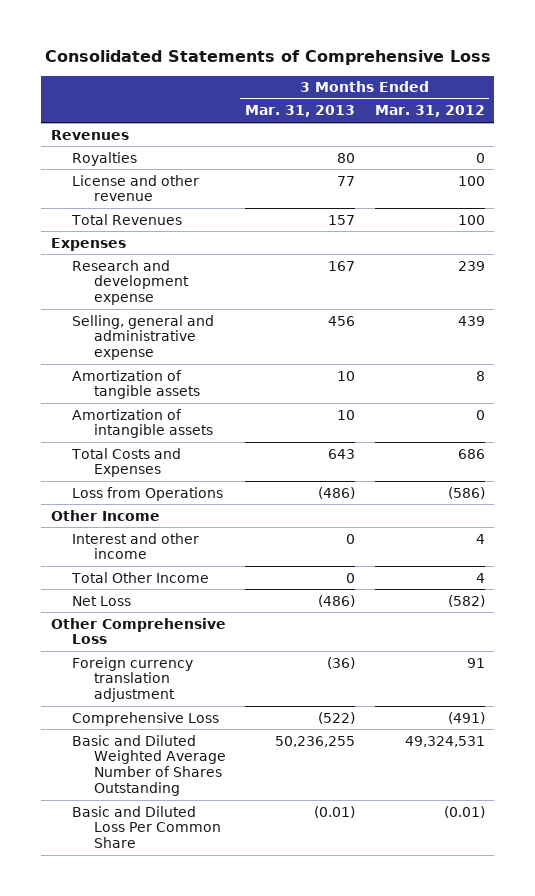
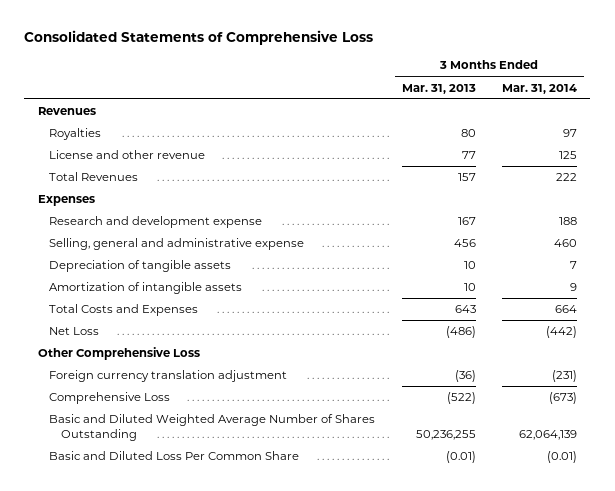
[374,105,485,118] Mar. 31, 2012 -> none
none -> [502,83,578,94] Mar. 31, 2014
[72,369,200,400] Amortization of tangible assets -> [49,260,232,273] Depreciation of tangible assets
[72,486,224,501] Loss from Operations -> none
[50,509,160,521] Other Income -> none
[72,532,200,560] Interest and other income -> none
[71,571,210,583] Total Other Income -> none

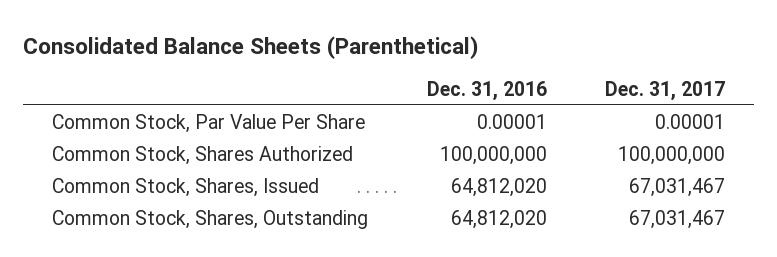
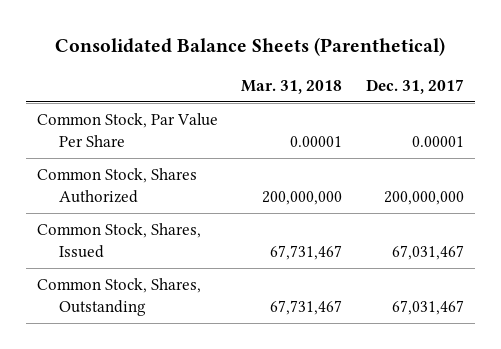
[426,81,547,102] Dec. 31, 2016 -> none
none -> [241,79,343,94] Mar. 31, 2018
[617,145,725,165] 100,000,000 -> [383,190,464,205] 200,000,000

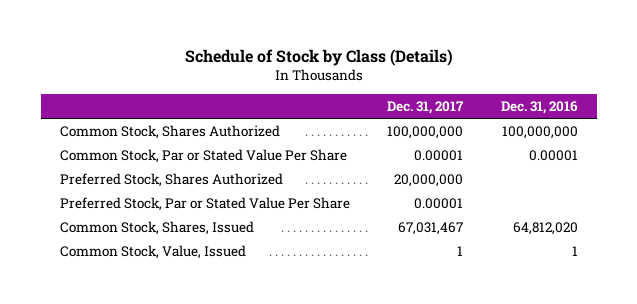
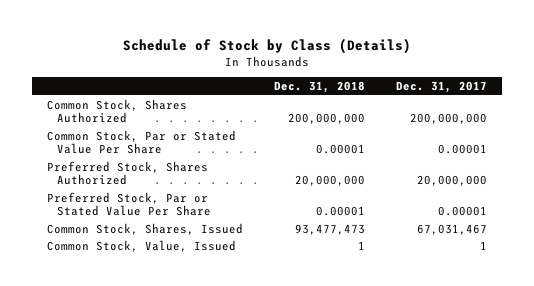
[500,101,578,115] Dec. 31, 2016 -> none
none -> [274,80,366,93] Dec. 31, 2018
[387,126,464,140] 100,000,000 -> [409,113,487,125] 200,000,000

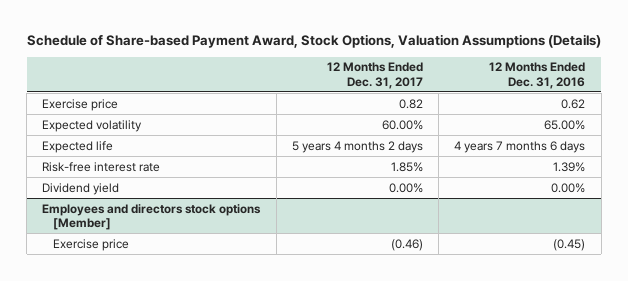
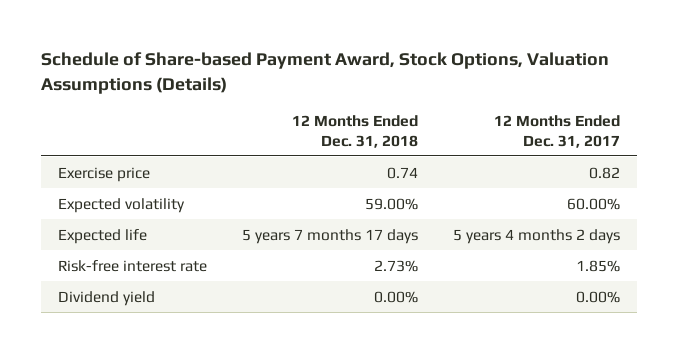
[489,62,586,89] 12 Months Ended Dec. 31, 2016 -> none
none -> [291,114,418,148] 12 Months Ended Dec. 31, 2018
[42,203,262,230] Employees and directors stock options [Member] -> none
[52,238,129,251] Exercise price -> none

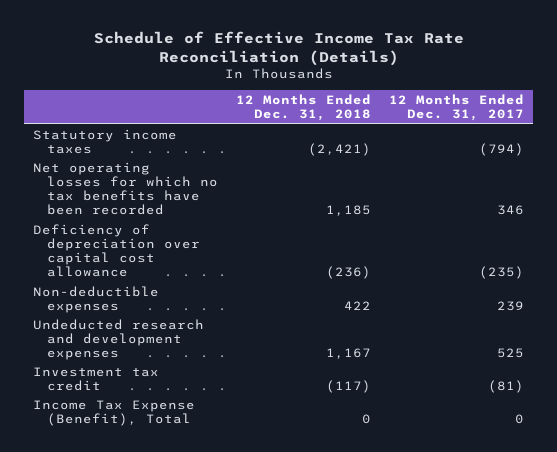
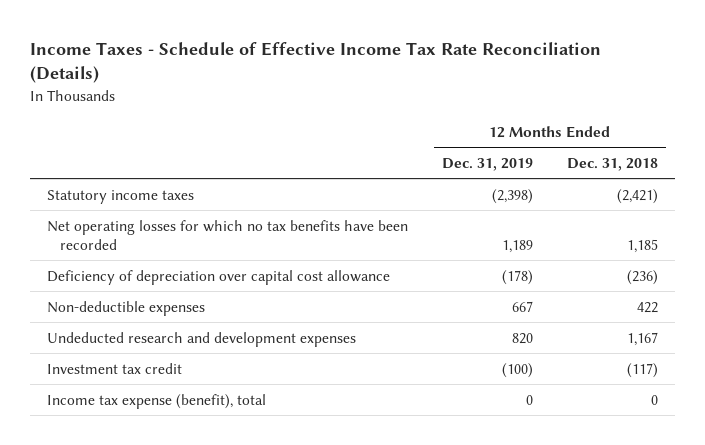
[93,31,464,66] Schedule of Effective Income Tax Rate Reconciliation (Details) -> [30,41,602,84] Income Taxes - Schedule of Effective Income Tax Rate Reconciliation (Details)
[388,94,524,122] 12 Months Ended Dec. 31, 2017 -> none
none -> [442,157,534,171] Dec. 31, 2019
[33,399,196,426] Income Tax Expense (Benefit), Total -> [47,393,267,409] Income tax expense (benefit), total

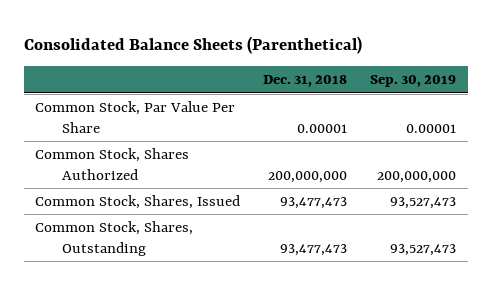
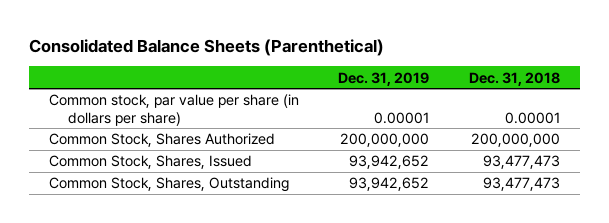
[370,75,457,88] Sep. 30, 2019 -> none
none -> [338,71,430,86] Dec. 31, 2019
[35,100,236,134] Common Stock, Par Value Per Share -> [48,94,299,126] Common stock, par value per share (in dollars per share)

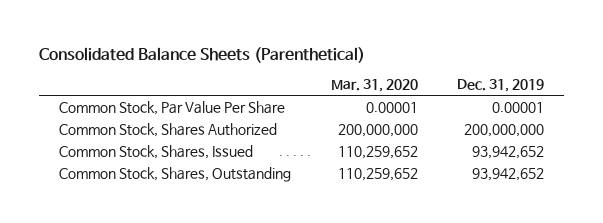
[469,71,561,86] Dec. 31, 2018 -> none
none -> [330,79,418,93] Mar. 31, 2020
[48,94,299,126] Common stock, par value per share (in dollars per share) -> [58,100,285,115] Common Stock, Par Value Per Share

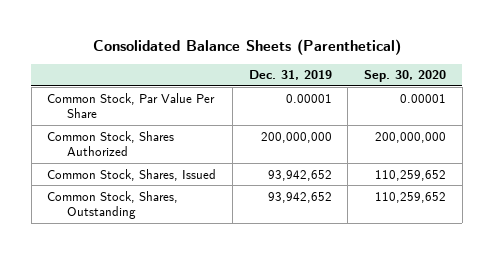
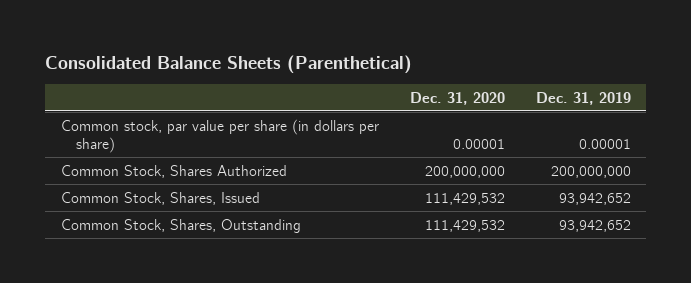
[364,70,447,83] Sep. 30, 2020 -> none
none -> [409,91,505,105] Dec. 31, 2020
[47,92,216,119] Common Stock, Par Value Per Share -> [60,118,379,153] Common stock, par value per share (in dollars per share)

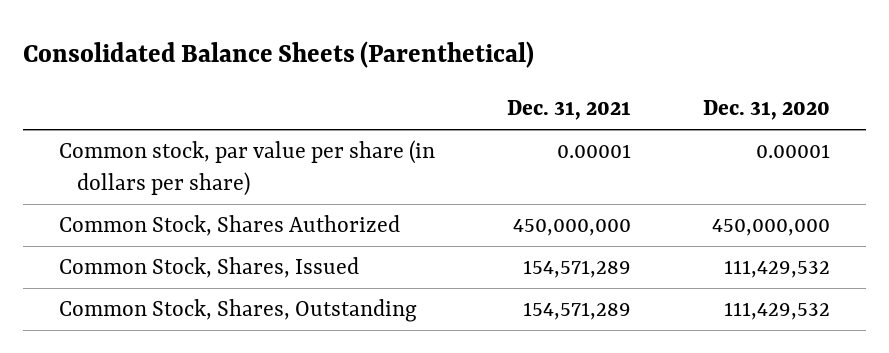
[535,91,631,105] Dec. 31, 2019 -> none
none -> [506,100,631,121] Dec. 31, 2021
[424,165,505,178] 200,000,000 -> [711,219,830,237] 450,000,000

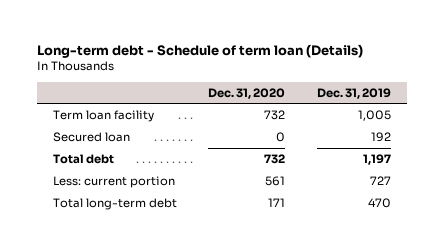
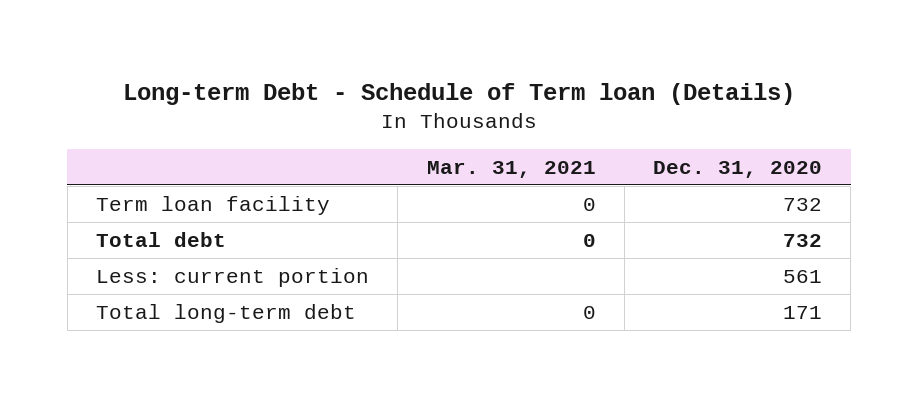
[36,43,363,58] Long-term debt - Schedule of term loan (Details) -> [123,82,796,105] Long-term Debt - Schedule of Term loan (Details)
[317,87,392,99] Dec. 31, 2019 -> none
none -> [426,160,596,178] Mar. 31, 2021
[52,131,130,142] Secured loan -> none

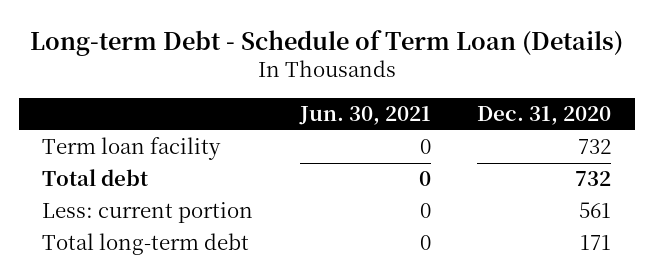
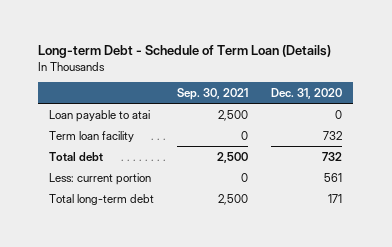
[298,106,431,126] Jun. 30, 2021 -> none
none -> [177,87,249,100] Sep. 30, 2021
none -> [49,109,151,122] Loan payable to atai

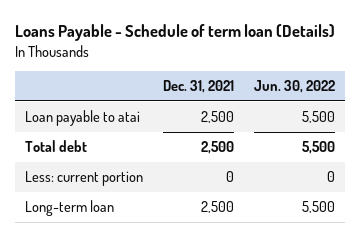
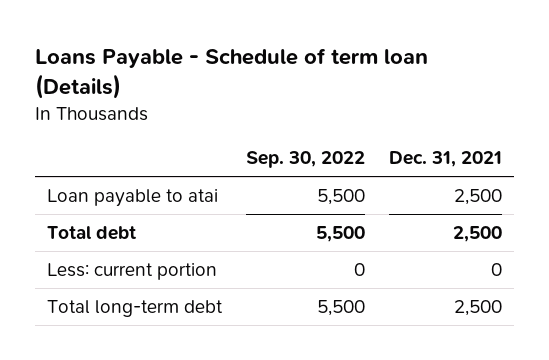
[254,80,336,94] Jun. 30, 2022 -> none
none -> [245,151,365,169] Sep. 30, 2022
[24,200,114,217] Long-term loan -> [46,300,223,318] Total long-term debt

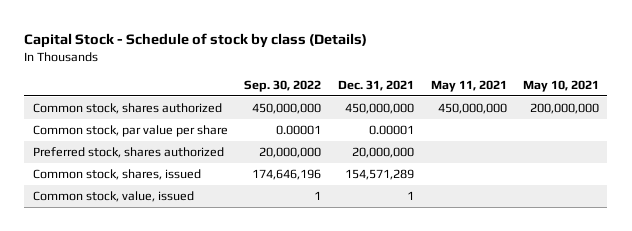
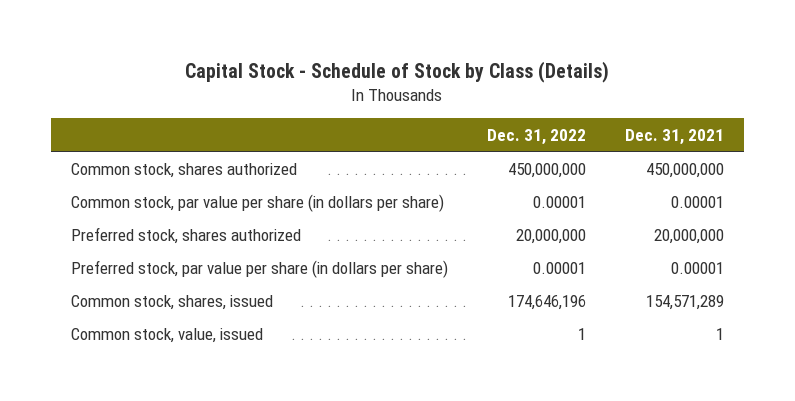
[24,33,368,49] Capital Stock - Schedule of stock by class (Details) -> [185,60,610,83] Capital Stock - Schedule of Stock by Class (Details)
[244,79,322,92] Sep. 30, 2022 -> none
[430,79,507,92] May 11, 2021 -> none
[523,79,600,92] May 10, 2021 -> none
none -> [486,128,586,145] Dec. 31, 2022
[32,124,228,137] Common stock, par value per share -> [70,193,444,212] Common stock, par value per share (in dollars per share)
none -> [70,259,448,278] Preferred stock, par value per share (in dollars per share)

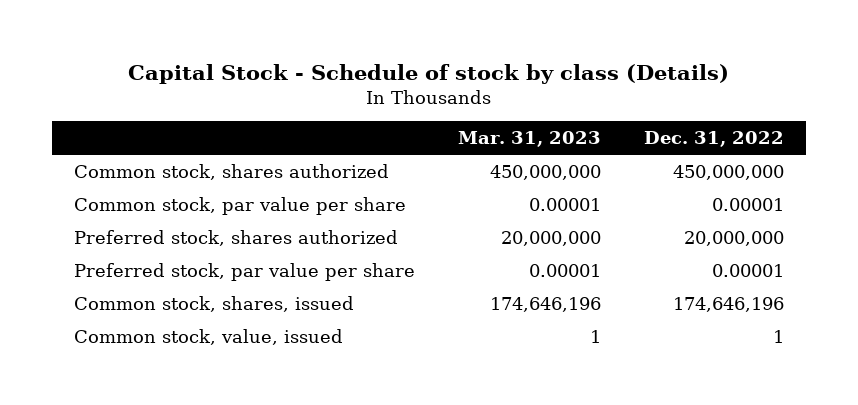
[185,60,610,83] Capital Stock - Schedule of Stock by Class (Details) -> [128,63,730,84] Capital Stock - Schedule of stock by class (Details)
[625,128,725,145] Dec. 31, 2021 -> none
none -> [458,131,602,148] Mar. 31, 2023
[70,193,444,212] Common stock, par value per share (in dollars per share) -> [73,197,406,216] Common stock, par value per share
[70,259,448,278] Preferred stock, par value per share (in dollars per share) -> [73,263,415,282] Preferred stock, par value per share

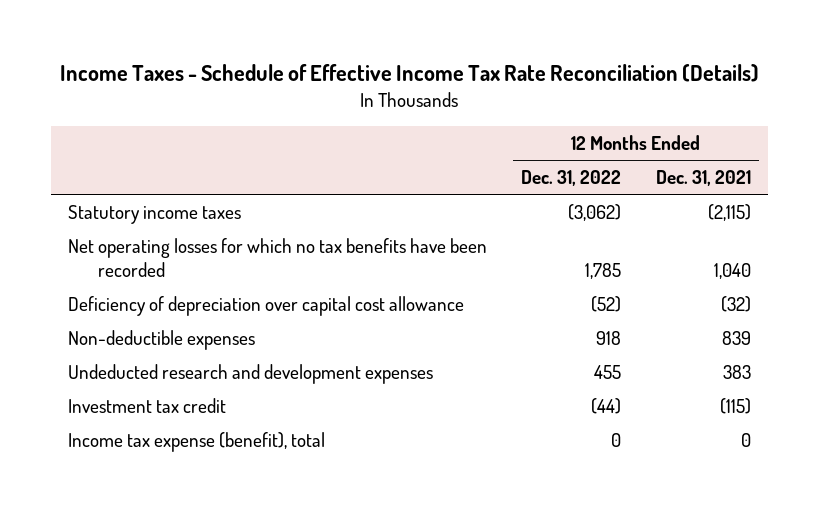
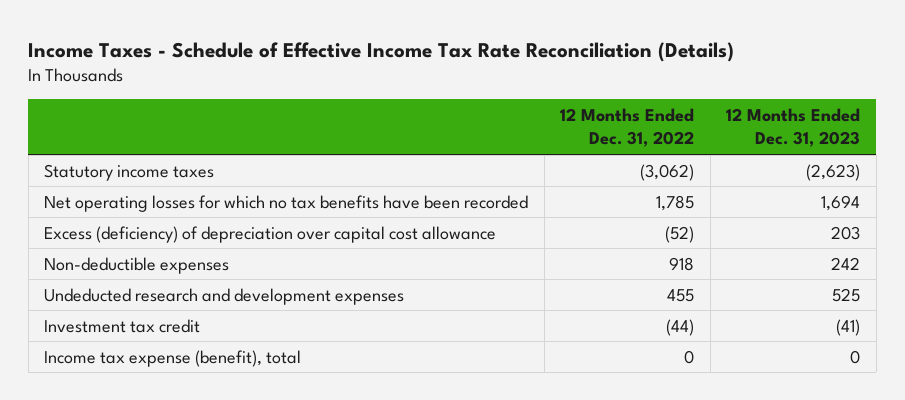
[655,170,751,187] Dec. 31, 2021 -> none
none -> [726,108,861,148] 12 Months Ended Dec. 31, 2023
[68,296,465,317] Deficiency of depreciation over capital cost allowance -> [44,225,497,243] Excess (deficiency) of depreciation over capital cost allowance

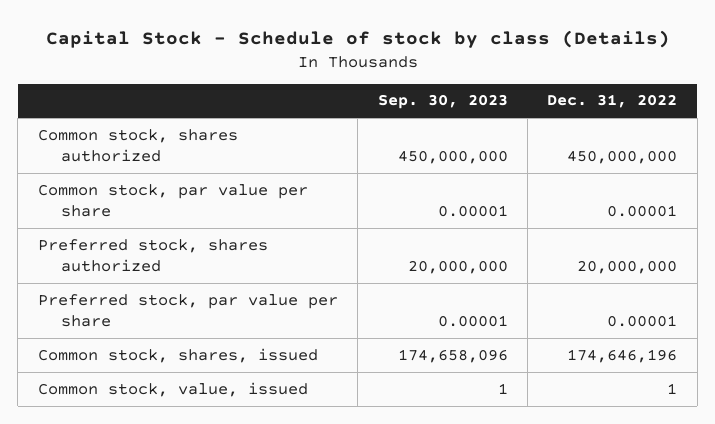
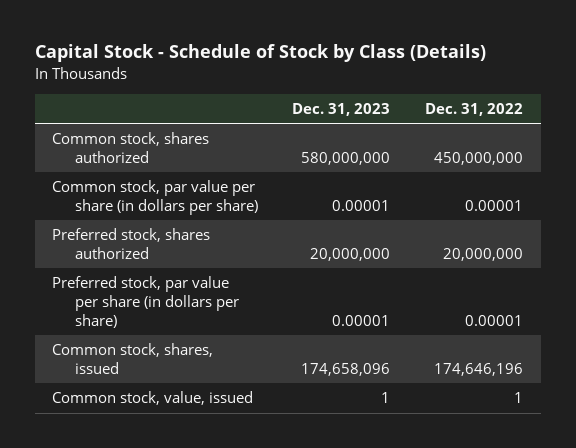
[45,30,670,49] Capital Stock - Schedule of stock by class (Details) -> [34,44,486,63] Capital Stock - Schedule of Stock by Class (Details)
[377,94,508,110] Sep. 30, 2023 -> none
none -> [292,102,391,116] Dec. 31, 2023
[37,183,308,218] Common stock, par value per share -> [52,180,258,215] Common stock, par value per share (in dollars per share)
[37,293,338,328] Preferred stock, par value per share -> [52,276,239,328] Preferred stock, par value per share (in dollars per share)

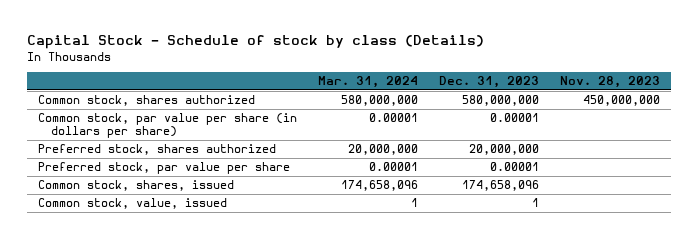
[34,44,486,63] Capital Stock - Schedule of Stock by Class (Details) -> [27,35,485,50] Capital Stock - Schedule of stock by class (Details)
[425,102,524,116] Dec. 31, 2022 -> none
none -> [318,76,419,89] Mar. 31, 2024
none -> [560,76,661,89] Nov. 28, 2023
[52,276,239,328] Preferred stock, par value per share (in dollars per share) -> [37,162,290,175] Preferred stock, par value per share

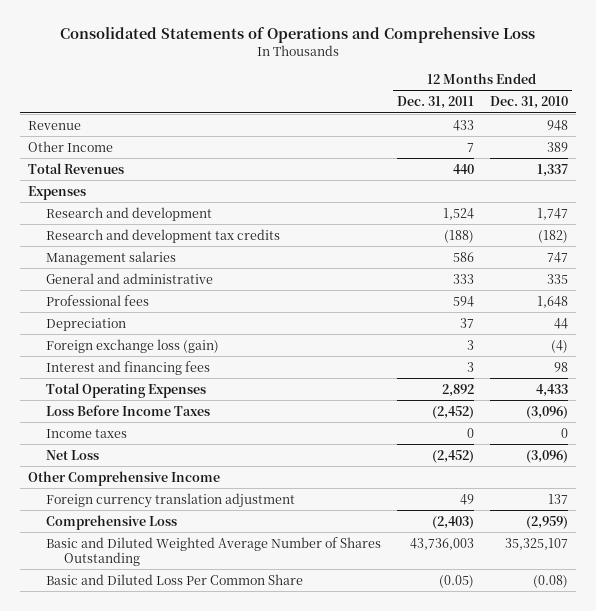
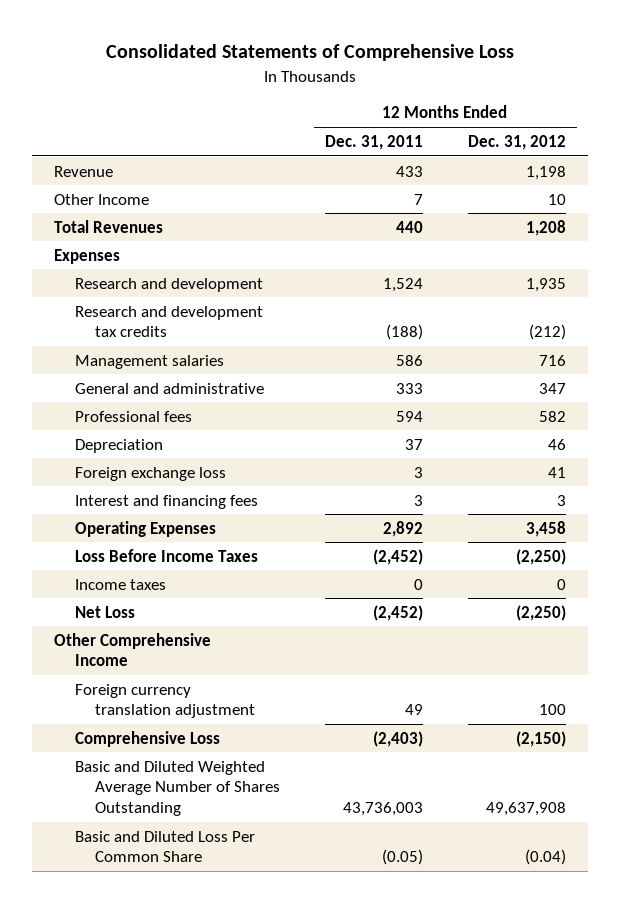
[60,27,536,44] Consolidated Statements of Operations and Comprehensive Loss -> [105,44,514,62] Consolidated Statements of Comprehensive Loss
[489,96,568,110] Dec. 31, 2010 -> none
none -> [467,134,566,150] Dec. 31, 2012
[46,338,220,353] Foreign exchange loss (gain) -> [74,466,226,481] Foreign exchange loss
[46,382,207,398] Total Operating Expenses -> [74,520,216,537] Operating Expenses

